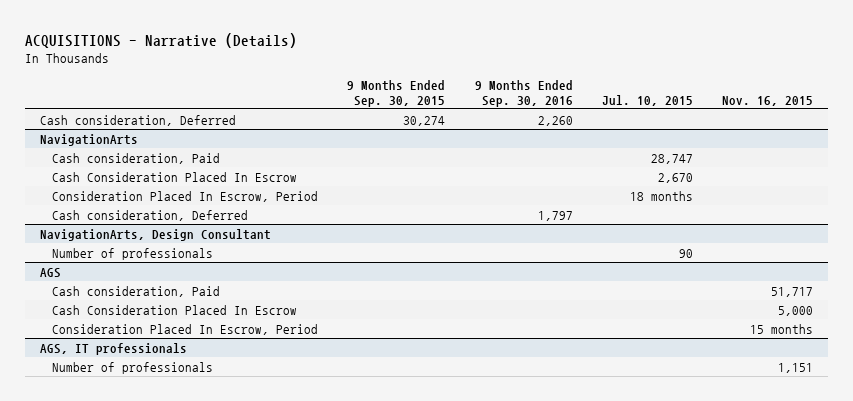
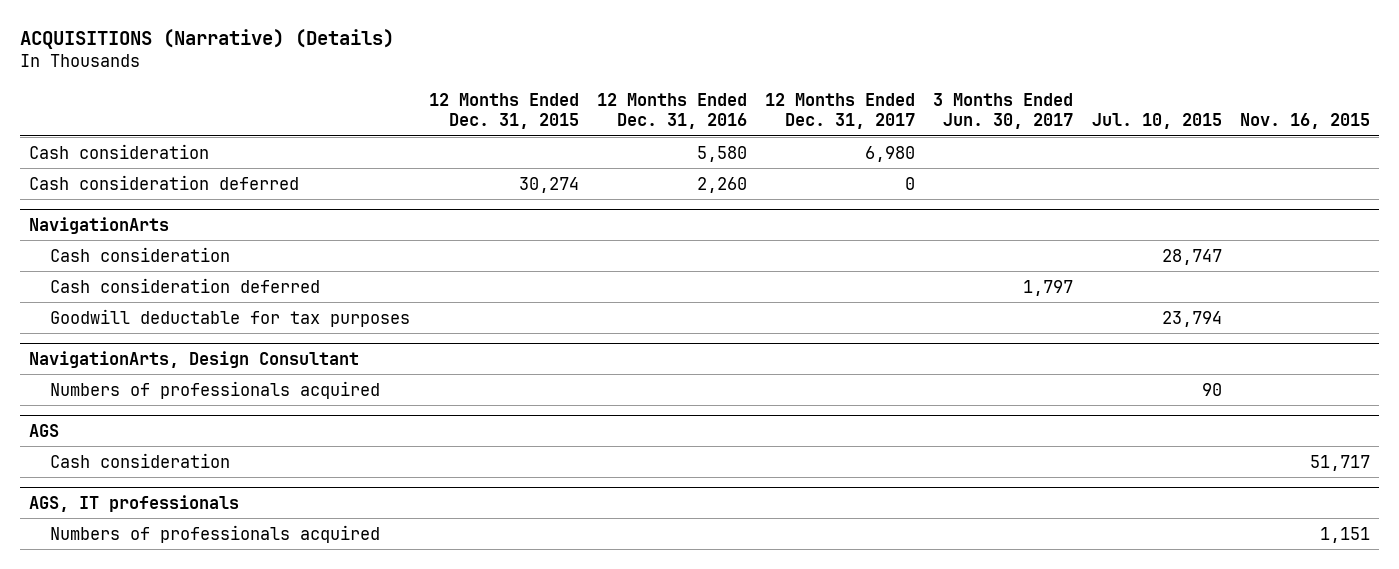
[24,32,297,48] ACQUISITIONS - Narrative (Details) -> [19,29,394,50] ACQUISITIONS (Narrative) (Details)
[347,79,446,107] 9 Months Ended Sep. 30, 2015 -> none
[474,79,573,107] 9 Months Ended Sep. 30, 2016 -> none
none -> [428,92,579,129] 12 Months Ended Dec. 31, 2015
none -> [596,92,747,129] 12 Months Ended Dec. 31, 2016
none -> [765,92,916,129] 12 Months Ended Dec. 31, 2017
none -> [933,92,1074,129] 3 Months Ended Jun. 30, 2017
none -> [28,143,209,159] Cash consideration
[39,114,236,126] Cash consideration, Deferred -> [28,174,299,190] Cash consideration deferred
[51,171,297,182] Cash Consideration Placed In Escrow -> none
[51,190,318,202] Consideration Placed In Escrow, Period -> none
[51,152,220,164] Cash consideration, Paid -> [50,246,231,262] Cash consideration
[51,209,248,221] Cash consideration, Deferred -> [50,277,321,293] Cash consideration deferred
none -> [50,308,411,327] Goodwill deductable for tax purposes
[51,247,213,260] Number of professionals -> [50,380,381,399] Numbers of professionals acquired
[51,304,297,315] Cash Consideration Placed In Escrow -> none
[51,323,318,335] Consideration Placed In Escrow, Period -> none
[51,285,220,297] Cash consideration, Paid -> [50,452,231,468] Cash consideration
[51,361,213,374] Number of professionals -> [50,524,381,543] Numbers of professionals acquired

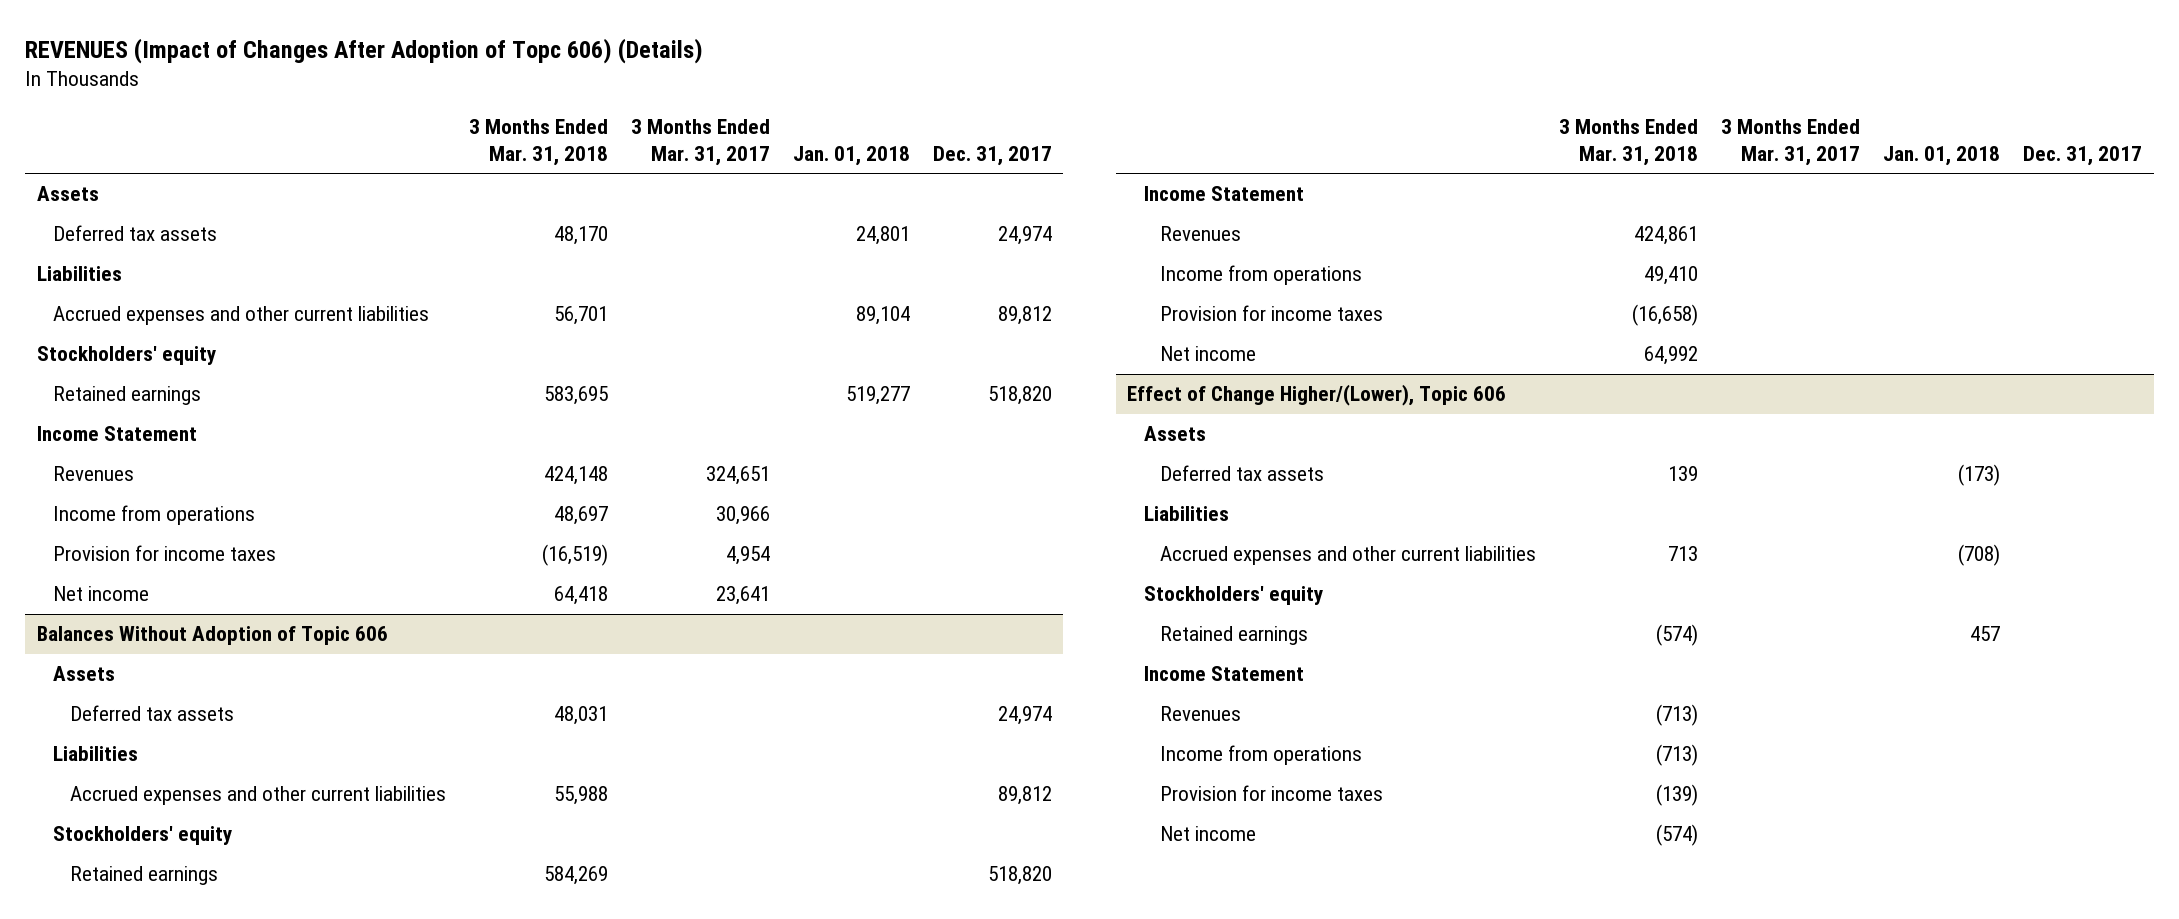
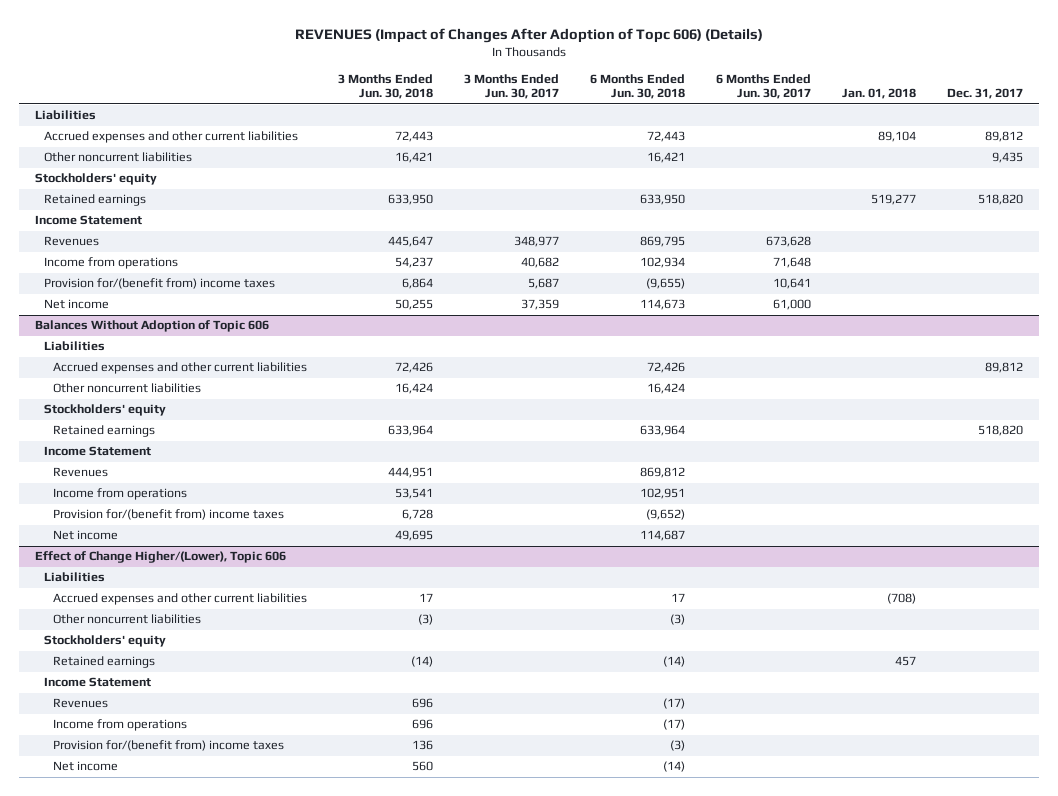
[468,118,608,166] 3 Months Ended Mar. 31, 2018 -> none
[630,118,770,166] 3 Months Ended Mar. 31, 2017 -> none
none -> [338,73,434,100] 3 Months Ended Jun. 30, 2018
none -> [464,73,560,100] 3 Months Ended Jun. 30, 2017
none -> [590,73,686,100] 6 Months Ended Jun. 30, 2018
none -> [716,73,812,100] 6 Months Ended Jun. 30, 2017
[36,186,99,202] Assets -> none
[53,225,218,242] Deferred tax assets -> none
none -> [44,152,193,163] Other noncurrent liabilities
[53,545,277,562] Provision for income taxes -> [44,278,276,290] Provision for/(benefit from) income taxes
[53,666,116,682] Assets -> none
[70,705,235,722] Deferred tax assets -> none
none -> [53,383,202,394] Other noncurrent liabilities
[1160,305,1384,322] Provision for income taxes -> [53,509,285,521] Provision for/(benefit from) income taxes
[1143,426,1206,442] Assets -> none
[1160,465,1325,482] Deferred tax assets -> none
none -> [53,614,202,625] Other noncurrent liabilities
[1160,785,1384,802] Provision for income taxes -> [53,740,285,752] Provision for/(benefit from) income taxes

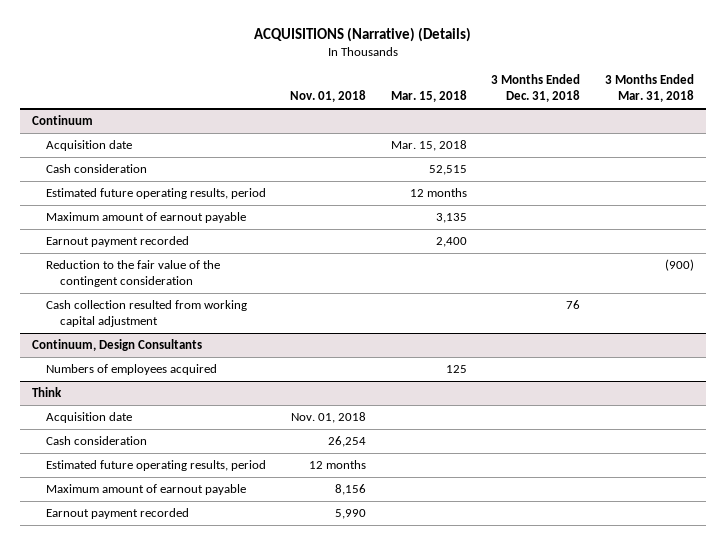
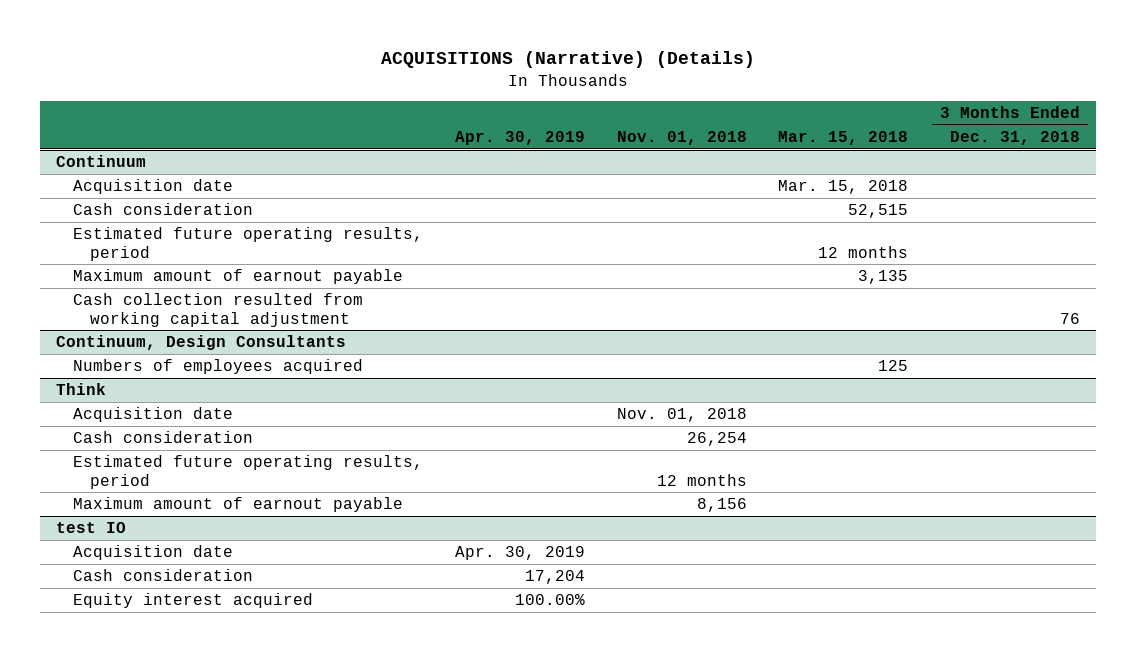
[604,74,694,103] 3 Months Ended Mar. 31, 2018 -> none
none -> [454,130,585,145] Apr. 30, 2019
[45,236,189,248] Earnout payment recorded -> none
[45,260,220,288] Reduction to the fair value of the contingent consideration -> none
[45,508,189,520] Earnout payment recorded -> none
none -> [55,521,126,533] test IO
none -> [73,544,234,560] Acquisition date
none -> [73,568,254,581] Cash consideration
none -> [73,592,314,608] Equity interest acquired

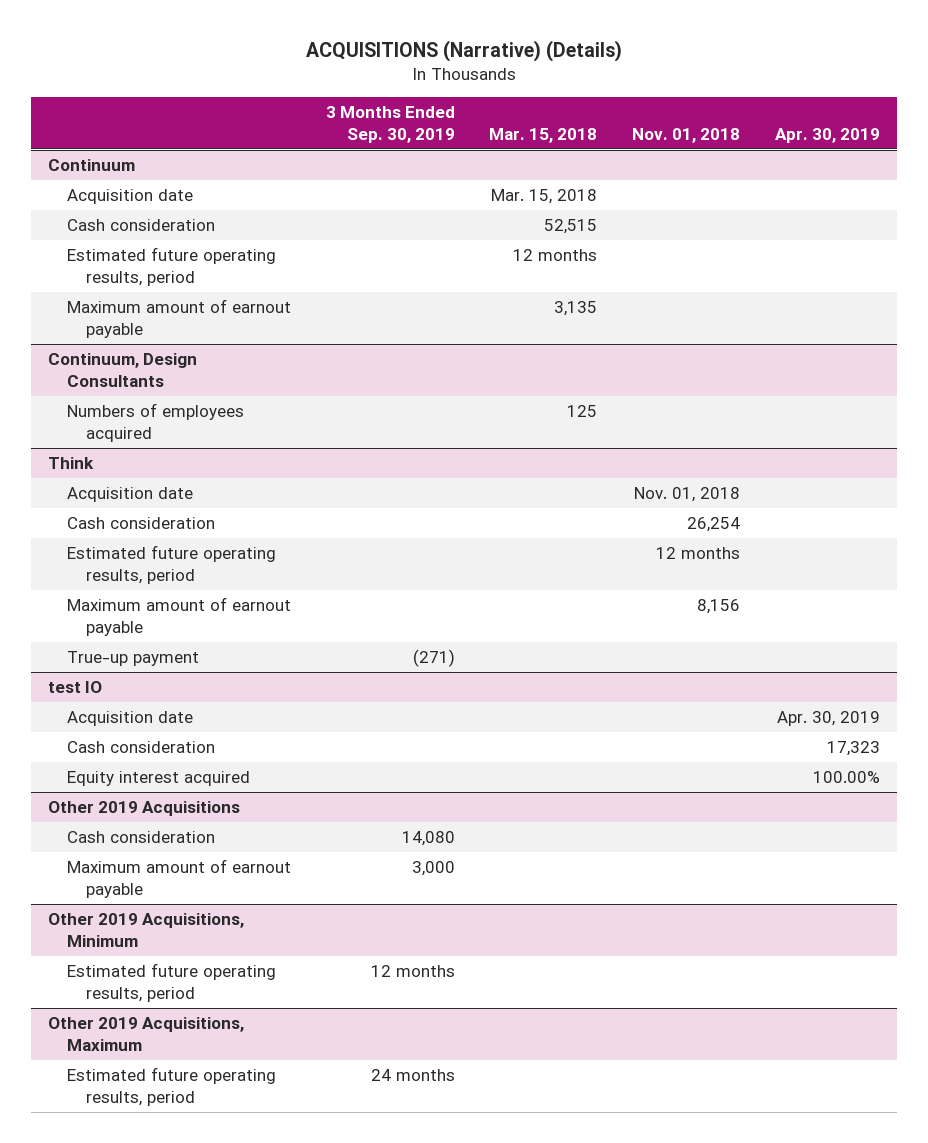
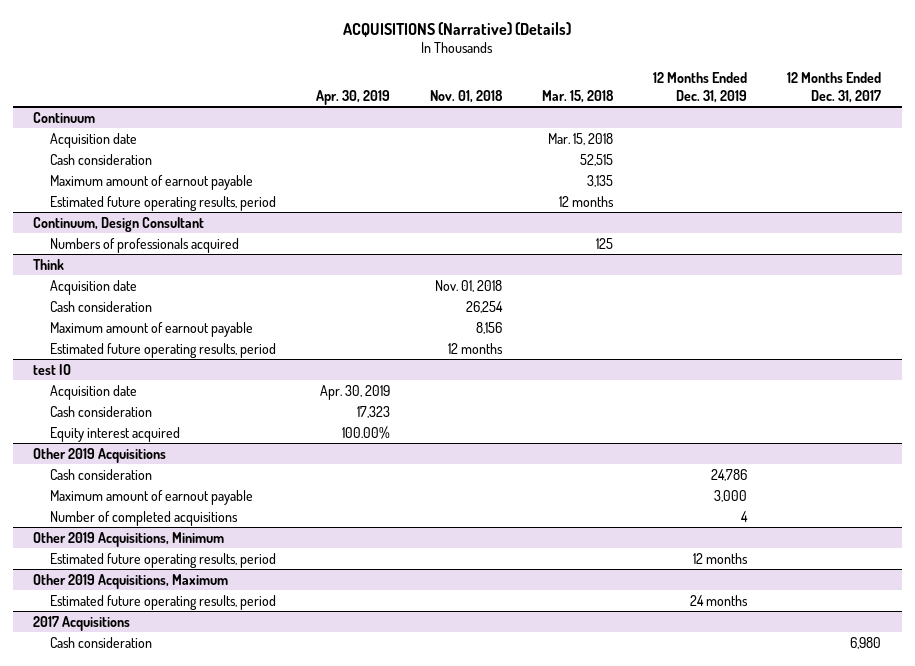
[325,105,455,143] 3 Months Ended Sep. 30, 2019 -> none
none -> [653,71,748,103] 12 Months Ended Dec. 31, 2019
none -> [787,71,882,103] 12 Months Ended Dec. 31, 2017
[66,247,276,286] Estimated future operating results, period -> [49,195,276,211] Estimated future operating results, period
[48,353,198,387] Continuum, Design Consultants -> [33,216,205,232] Continuum, Design Consultant
[66,403,244,442] Numbers of employees acquired -> [49,237,239,253] Numbers of professionals acquired
[66,651,199,667] True-up payment -> none
[66,545,276,584] Estimated future operating results, period -> [49,342,276,358] Estimated future operating results, period
none -> [49,510,238,526] Number of completed acquisitions
none -> [33,615,131,631] 2017 Acquisitions
none -> [49,636,152,648] Cash consideration

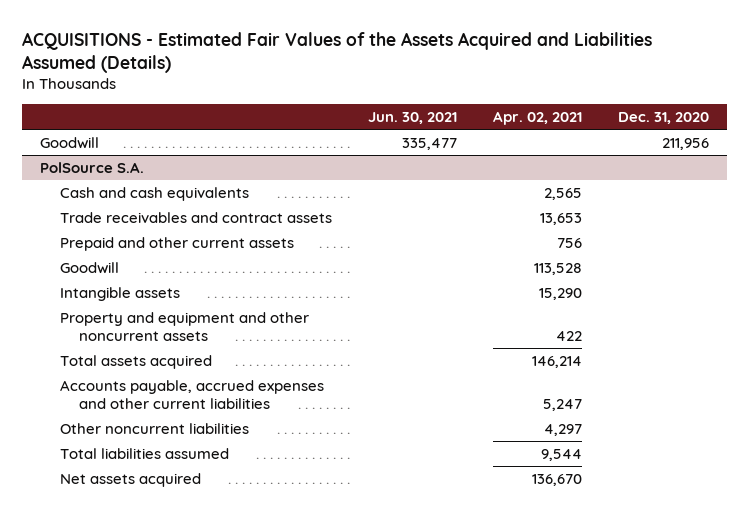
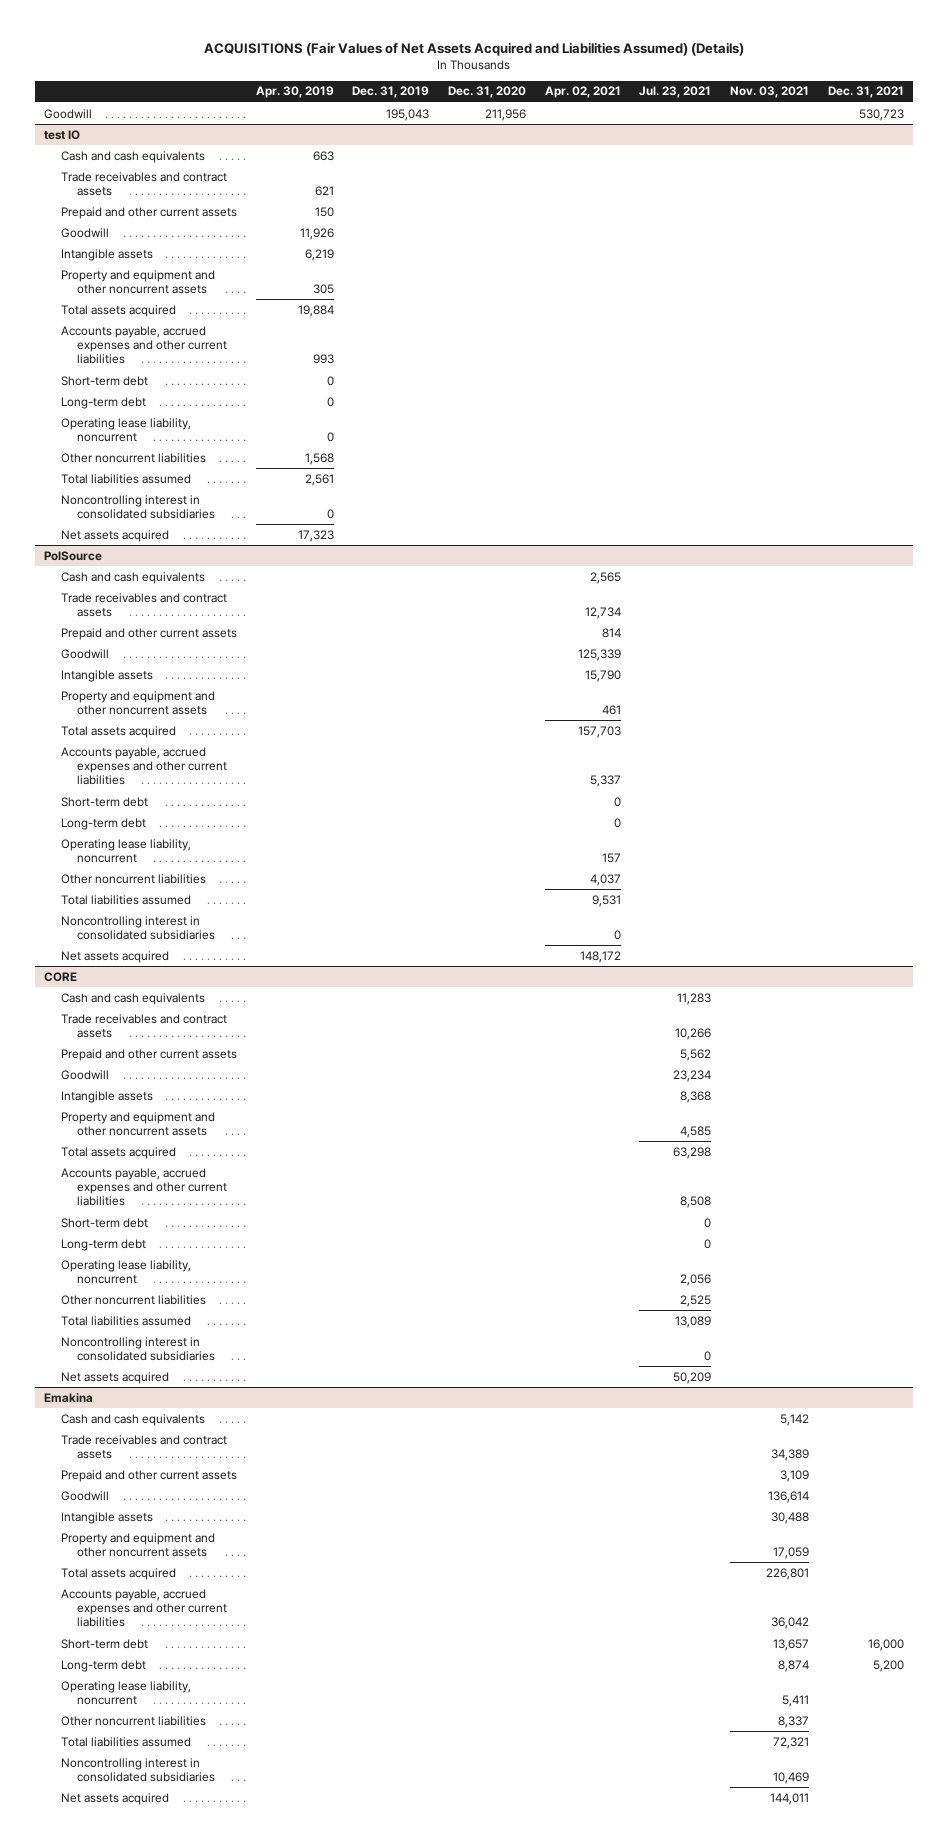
[22,31,653,73] ACQUISITIONS - Estimated Fair Values of the Assets Acquired and Liabilities Assumed (Details) -> [203,42,744,57] ACQUISITIONS (Fair Values of Net Assets Acquired and Liabilities Assumed) (Details)
[367,112,457,125] Jun. 30, 2021 -> none
none -> [255,86,334,99] Apr. 30, 2019
none -> [352,86,430,99] Dec. 31, 2019
none -> [639,86,712,99] Jul. 23, 2021
none -> [729,86,809,99] Nov. 03, 2021
none -> [827,86,904,99] Dec. 31, 2021
none -> [44,129,81,140] test IO
none -> [60,150,205,163] Cash and cash equivalents
none -> [60,171,227,196] Trade receivables and contract assets
none -> [60,206,237,219] Prepaid and other current assets
none -> [60,227,109,238] Goodwill
none -> [60,248,153,261] Intangible assets
none -> [60,269,215,294] Property and equipment and other noncurrent assets
none -> [60,304,176,317] Total assets acquired
none -> [60,325,228,365] Accounts payable, accrued expenses and other current liabilities
none -> [60,375,148,386] Short-term debt
none -> [60,396,146,409] Long-term debt
none -> [60,417,191,442] Operating lease liability, noncurrent
none -> [60,452,206,463] Other noncurrent liabilities
none -> [60,473,191,484] Total liabilities assumed
none -> [60,494,216,519] Noncontrolling interest in consolidated subsidiaries
none -> [60,529,169,542] Net assets acquired
[40,161,145,173] PolSource S.A. -> [44,550,103,561] PolSource
[539,212,582,225] 13,653 -> [584,606,621,619] 12,734
[556,237,582,248] 756 -> [601,627,621,638] 814
[533,262,582,275] 113,528 -> [577,648,621,661] 125,339
[538,287,582,300] 15,290 -> [584,669,621,682] 15,790
[555,330,582,341] 422 -> [601,704,621,715] 461
[531,355,582,368] 146,214 -> [577,725,621,738] 157,703
[542,398,582,411] 5,247 -> [589,775,621,788] 5,337
none -> [60,796,148,807] Short-term debt
none -> [60,817,146,830] Long-term debt
none -> [60,838,191,863] Operating lease liability, noncurrent
[543,423,582,436] 4,297 -> [589,873,621,886] 4,037
[540,448,582,461] 9,544 -> [591,894,621,907] 9,531
none -> [60,915,216,940] Noncontrolling interest in consolidated subsidiaries
[531,473,582,486] 136,670 -> [579,950,621,963] 148,172
none -> [44,971,78,982] CORE
none -> [60,992,205,1005] Cash and cash equivalents
none -> [60,1013,227,1038] Trade receivables and contract assets
none -> [60,1048,237,1061] Prepaid and other current assets
none -> [60,1069,109,1080] Goodwill
none -> [60,1090,153,1103] Intangible assets
none -> [60,1111,215,1136] Property and equipment and other noncurrent assets
none -> [60,1146,176,1159] Total assets acquired
none -> [60,1167,228,1207] Accounts payable, accrued expenses and other current liabilities
none -> [60,1217,148,1228] Short-term debt
none -> [60,1238,146,1251] Long-term debt
none -> [60,1259,191,1284] Operating lease liability, noncurrent
none -> [60,1294,206,1305] Other noncurrent liabilities
none -> [60,1315,191,1326] Total liabilities assumed
none -> [60,1336,216,1361] Noncontrolling interest in consolidated subsidiaries
none -> [60,1371,169,1384] Net assets acquired
none -> [44,1392,94,1403] Emakina
none -> [60,1413,205,1426] Cash and cash equivalents
none -> [60,1434,227,1459] Trade receivables and contract assets
none -> [60,1469,237,1482] Prepaid and other current assets
none -> [60,1490,109,1501] Goodwill
none -> [60,1511,153,1524] Intangible assets
none -> [60,1532,215,1557] Property and equipment and other noncurrent assets
none -> [60,1567,176,1580] Total assets acquired
none -> [60,1588,228,1628] Accounts payable, accrued expenses and other current liabilities
none -> [60,1638,148,1649] Short-term debt
none -> [60,1659,146,1672] Long-term debt
none -> [60,1680,191,1705] Operating lease liability, noncurrent
none -> [60,1715,206,1726] Other noncurrent liabilities
none -> [60,1736,191,1747] Total liabilities assumed
none -> [60,1757,216,1782] Noncontrolling interest in consolidated subsidiaries
none -> [60,1792,169,1805] Net assets acquired

